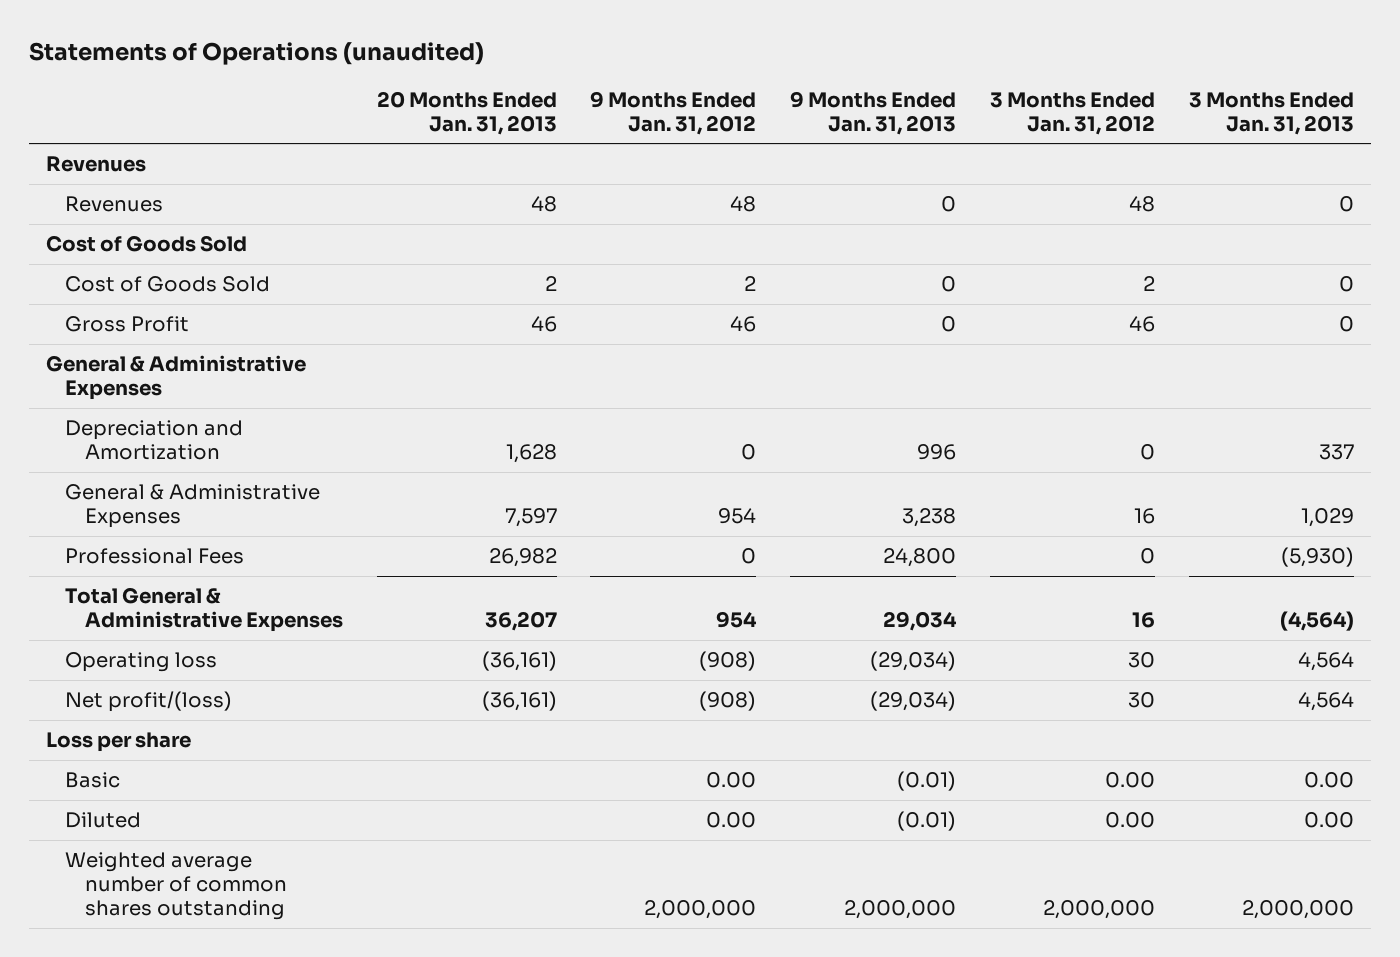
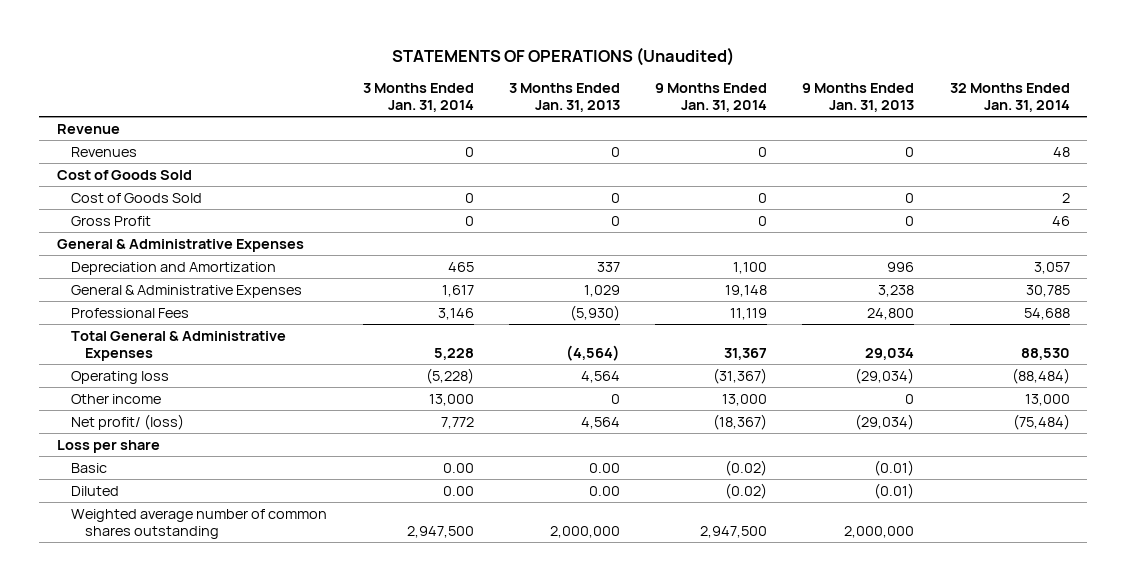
[28,41,484,65] Statements of Operations (unaudited) -> [392,46,735,66] STATEMENTS OF OPERATIONS (Unaudited)
[376,90,557,135] 20 Months Ended Jan. 31, 2013 -> none
[590,90,757,135] 9 Months Ended Jan. 31, 2012 -> none
[990,91,1156,135] 3 Months Ended Jan. 31, 2012 -> none
none -> [362,82,474,112] 3 Months Ended Jan. 31, 2014
none -> [655,82,768,112] 9 Months Ended Jan. 31, 2014
none -> [949,82,1070,112] 32 Months Ended Jan. 31, 2014
[45,156,146,173] Revenues -> [57,123,121,134] Revenue
none -> [71,393,162,404] Other income
[65,691,233,713] Net profit/(loss) -> [71,413,185,430] Net profit/ (loss)

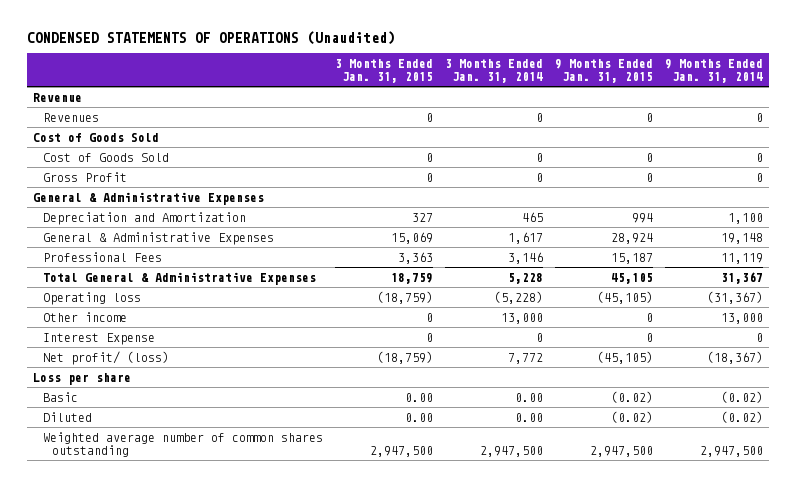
[392,46,735,66] STATEMENTS OF OPERATIONS (Unaudited) -> [27,31,396,46] CONDENSED STATEMENTS OF OPERATIONS (Unaudited)
[508,82,620,112] 3 Months Ended Jan. 31, 2013 -> none
[802,82,915,112] 9 Months Ended Jan. 31, 2013 -> none
[949,82,1070,112] 32 Months Ended Jan. 31, 2014 -> none
none -> [334,58,433,83] 3 Months Ended Jan. 31, 2015
none -> [555,58,654,83] 9 Months Ended Jan. 31, 2015
none -> [42,332,155,345] Interest Expense

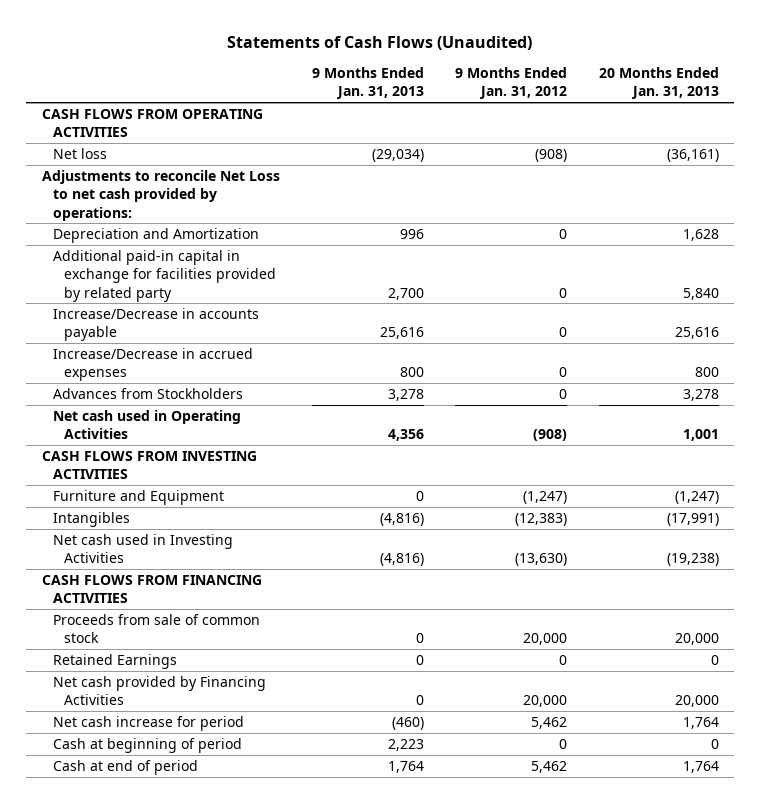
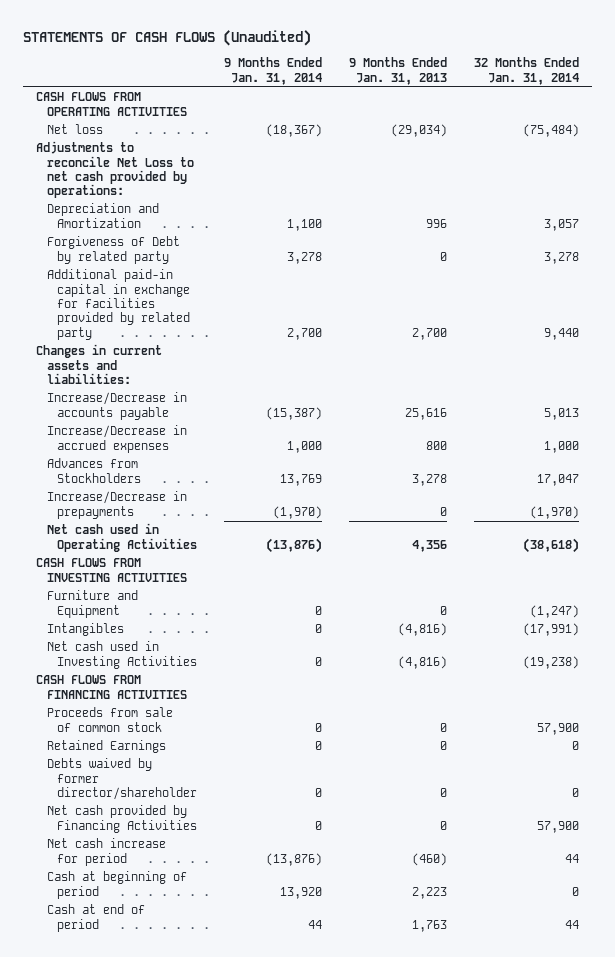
[227,36,533,51] Statements of Cash Flows (Unaudited) -> [22,29,311,46] STATEMENTS OF CASH FLOWS (Unaudited)
[455,67,568,100] 9 Months Ended Jan. 31, 2012 -> none
[598,67,719,100] 20 Months Ended Jan. 31, 2013 -> none
none -> [223,57,322,85] 9 Months Ended Jan. 31, 2014
none -> [473,57,579,85] 32 Months Ended Jan. 31, 2014
none -> [46,236,180,264] Forgiveness of Debt by related party
none -> [36,344,163,385] Changes in current assets and liabilities:
none -> [46,491,187,519] Increase/Decrease in prepayments
none -> [46,758,197,801] Debts waived by former director/shareholder
[387,761,424,774] 1,764 -> [411,919,447,932] 1,763

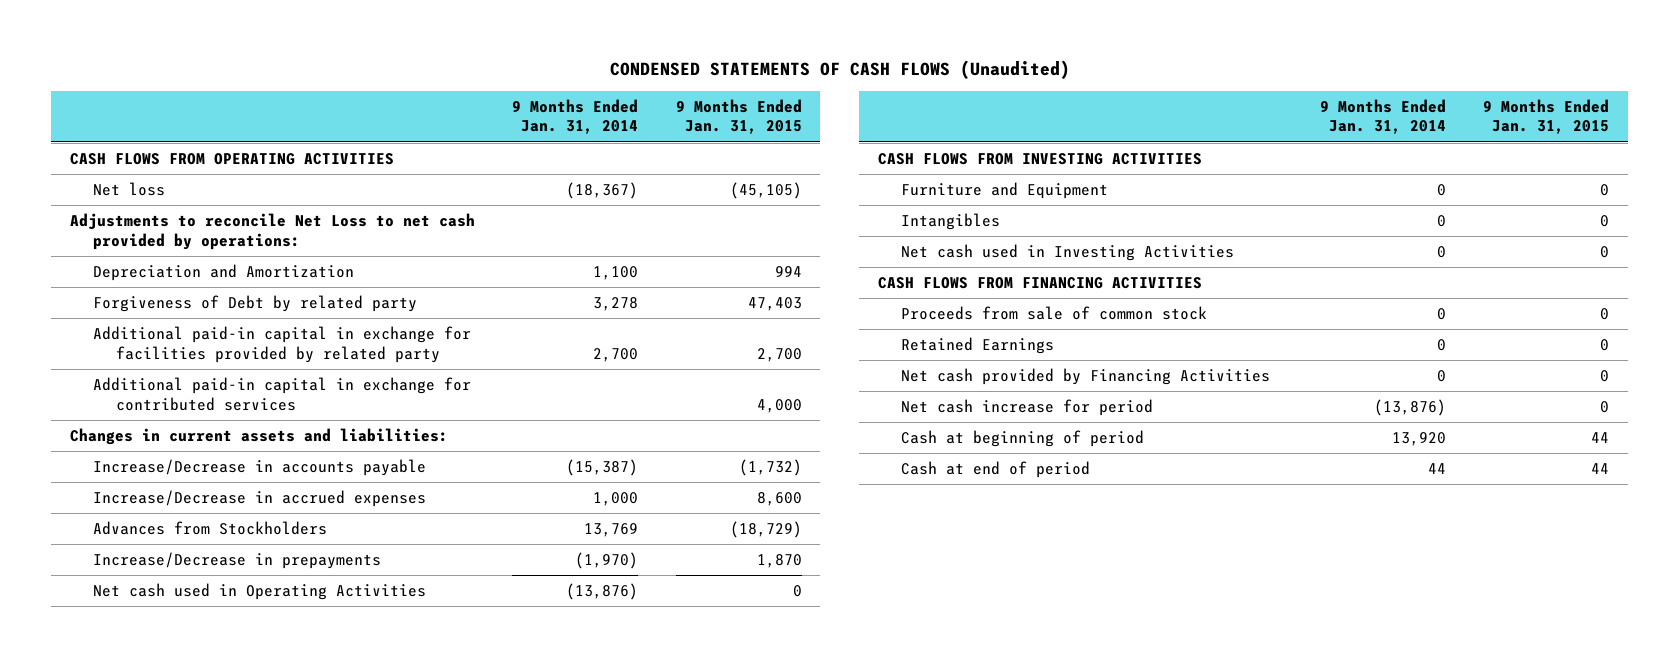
[22,29,311,46] STATEMENTS OF CASH FLOWS (Unaudited) -> [609,60,1070,80] CONDENSED STATEMENTS OF CASH FLOWS (Unaudited)
[348,57,447,85] 9 Months Ended Jan. 31, 2013 -> none
[473,57,579,85] 32 Months Ended Jan. 31, 2014 -> none
none -> [675,98,802,135] 9 Months Ended Jan. 31, 2015
none -> [93,376,472,411] Additional paid-in capital in exchange for contributed services
[46,758,197,801] Debts waived by former director/shareholder -> none

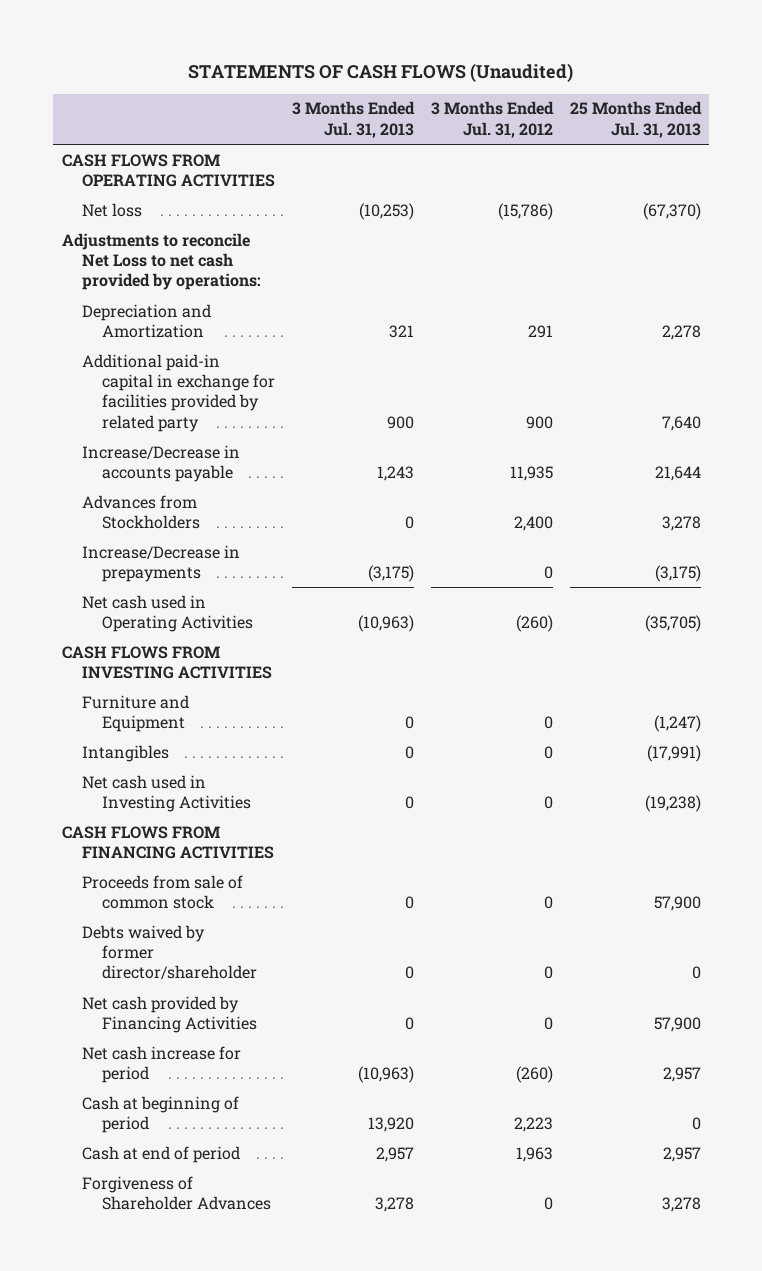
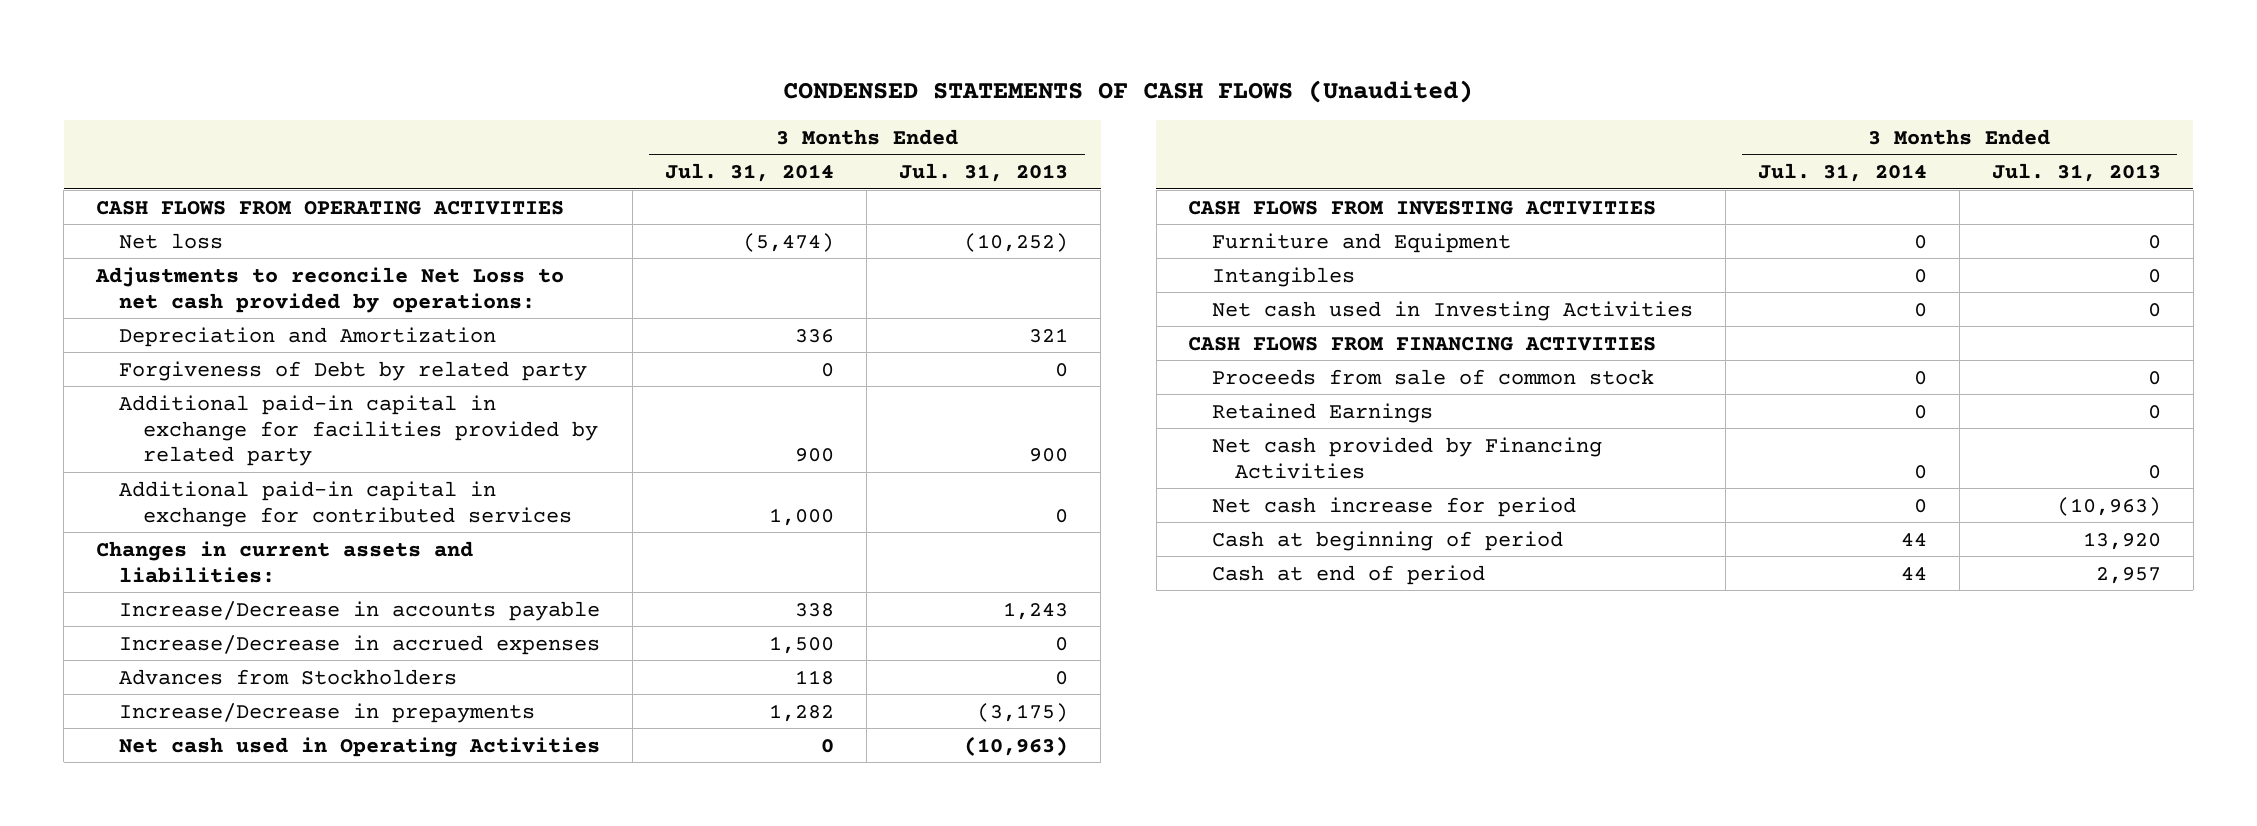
[188,62,574,82] STATEMENTS OF CASH FLOWS (Unaudited) -> [783,79,1474,103] CONDENSED STATEMENTS OF CASH FLOWS (Unaudited)
[430,101,554,138] 3 Months Ended Jul. 31, 2012 -> none
[569,101,702,138] 25 Months Ended Jul. 31, 2013 -> none
none -> [665,162,835,182] Jul. 31, 2014
[359,202,415,220] (10,253) -> [964,232,1069,252] (10,252)
none -> [119,360,588,381] Forgiveness of Debt by related party
none -> [119,480,572,527] Additional paid-in capital in exchange for contributed services
none -> [96,540,474,583] Changes in current assets and liabilities:
none -> [119,634,601,655] Increase/Decrease in accrued expenses
[82,924,258,980] Debts waived by former director/shareholder -> none
none -> [1211,402,1433,423] Retained Earnings
[82,1175,272,1211] Forgiveness of Shareholder Advances -> none

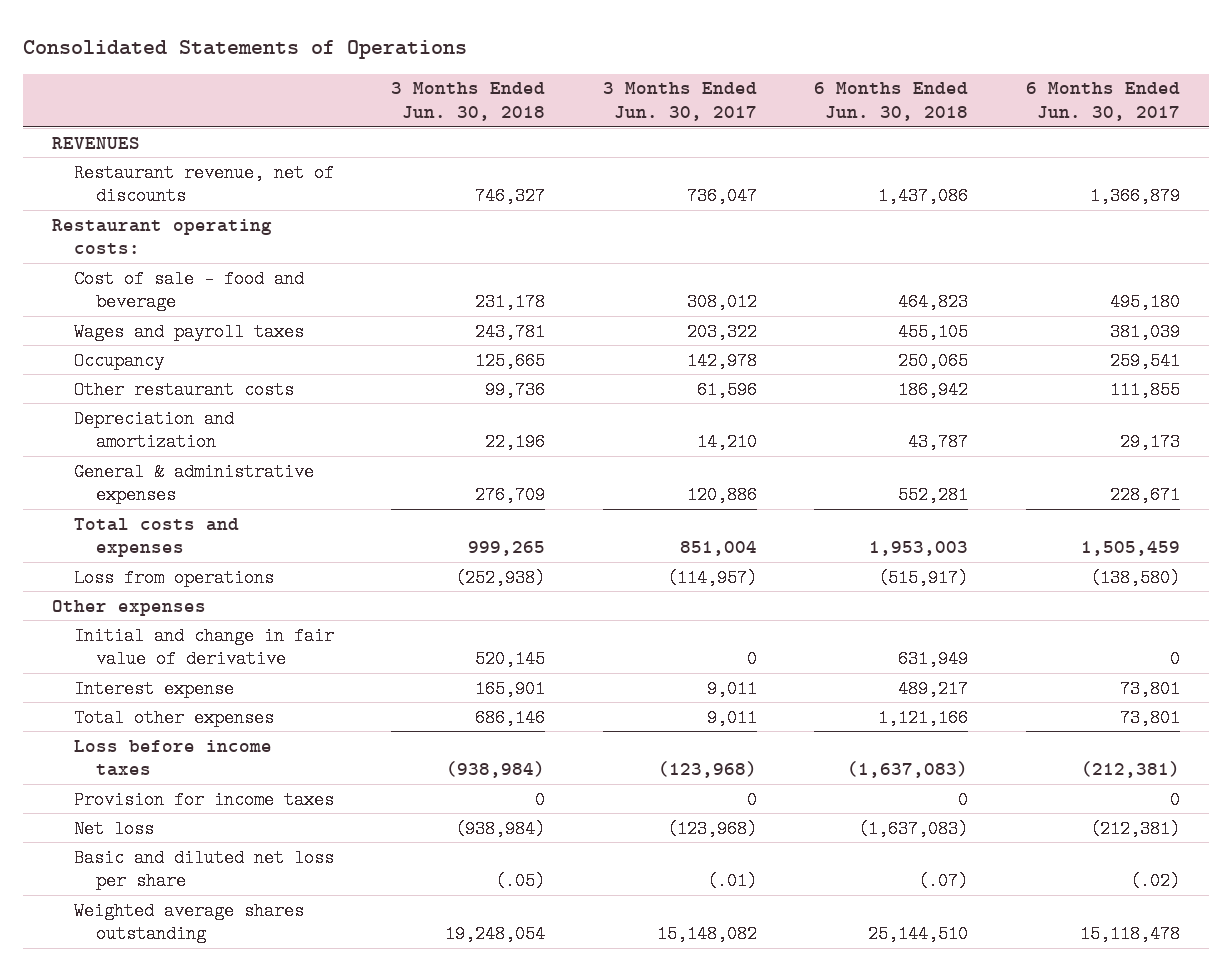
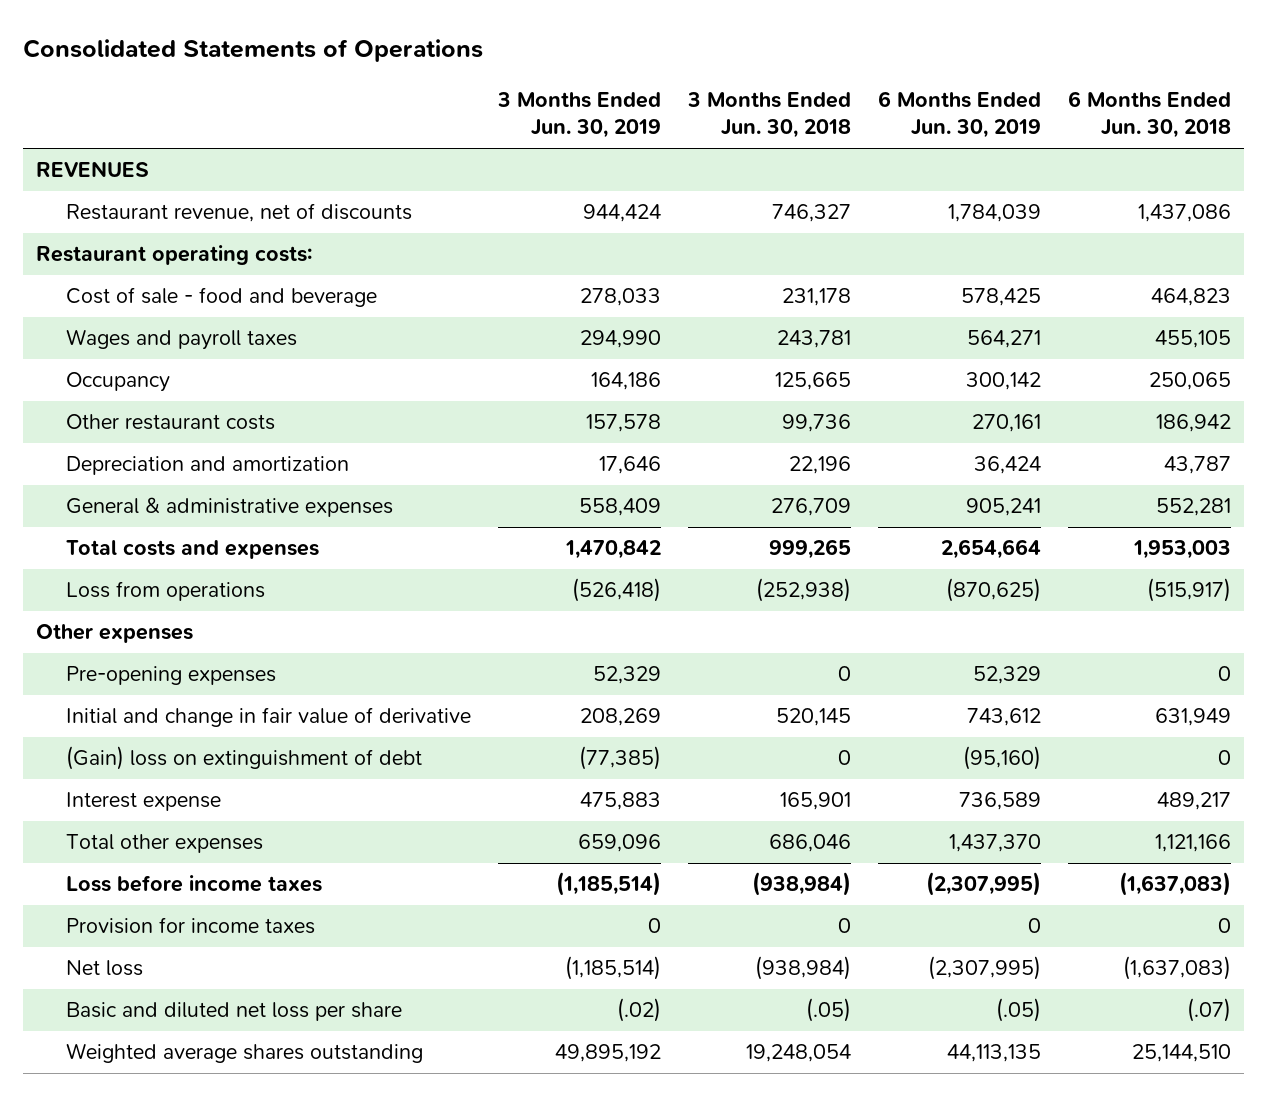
[602,82,757,121] 3 Months Ended Jun. 30, 2017 -> none
[1025,82,1180,121] 6 Months Ended Jun. 30, 2017 -> none
none -> [497,91,662,139] 3 Months Ended Jun. 30, 2019
none -> [878,90,1042,139] 6 Months Ended Jun. 30, 2019
none -> [66,666,277,686] Pre-opening expenses
none -> [66,746,423,771] (Gain) loss on extinguishment of debt
[475,708,546,727] 686,146 -> [769,834,852,853] 686,046

